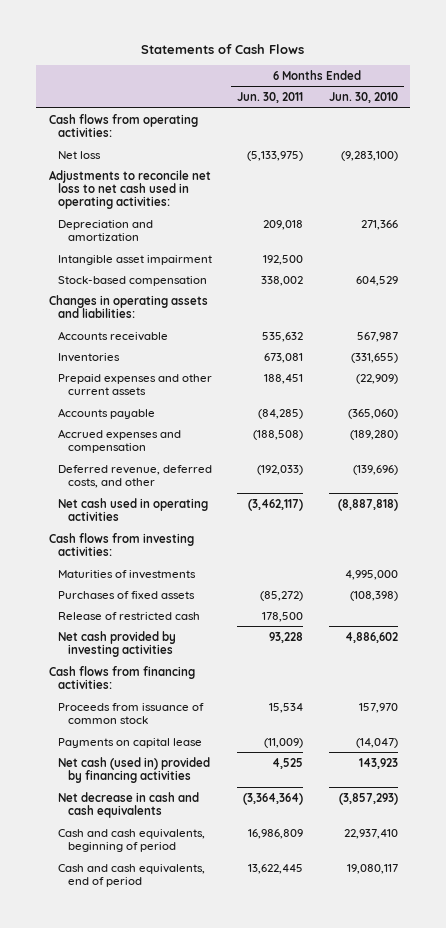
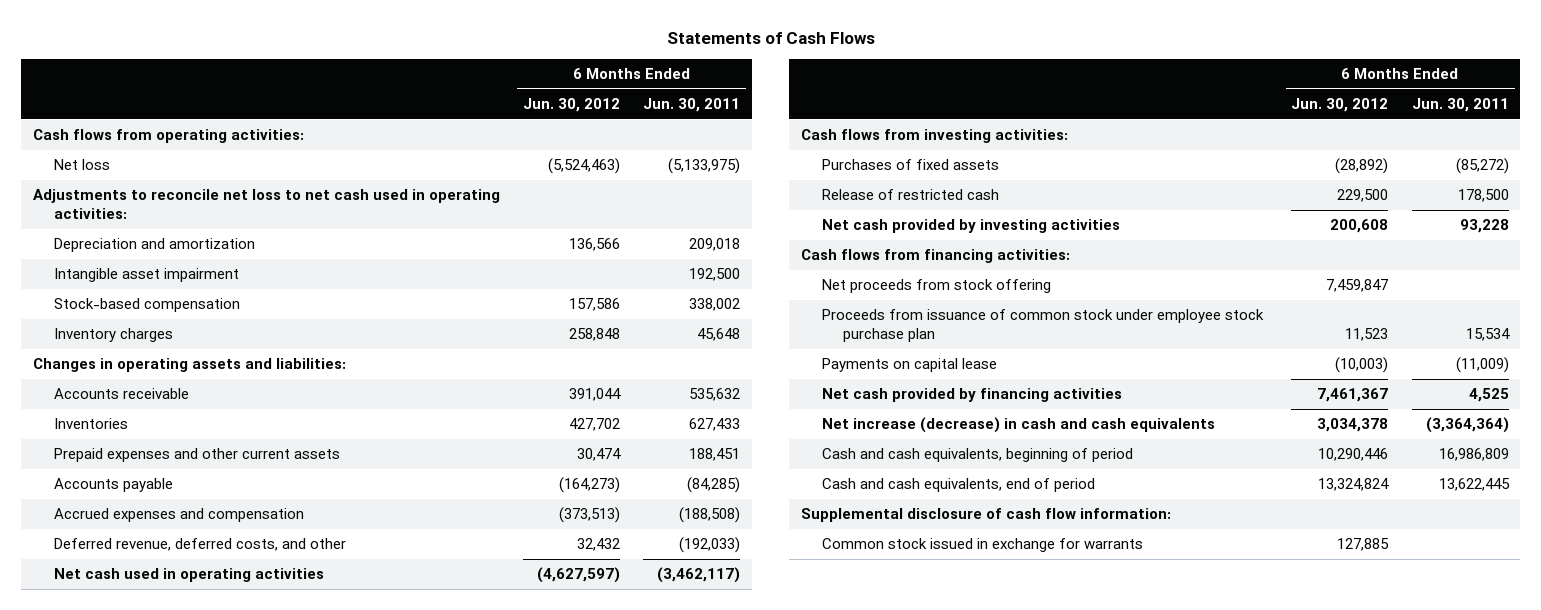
[328,92,398,104] Jun. 30, 2010 -> none
none -> [522,98,620,113] Jun. 30, 2012
none -> [53,328,173,343] Inventory charges
[264,352,304,363] 673,081 -> [689,418,741,432] 627,433
[58,569,197,579] Maturities of investments -> none
none -> [822,279,1052,294] Net proceeds from stock offering
[58,702,205,725] Proceeds from issuance of common stock -> [822,309,1265,343] Proceeds from issuance of common stock under employee stock purchase plan
[58,756,211,784] Net cash (used in) provided by financing activities -> [822,388,1123,403] Net cash provided by financing activities
[58,791,200,819] Net decrease in cash and cash equivalents -> [822,417,1216,434] Net increase (decrease) in cash and cash equivalents
none -> [801,508,1172,523] Supplemental disclosure of cash flow information:
none -> [822,538,1144,553] Common stock issued in exchange for warrants

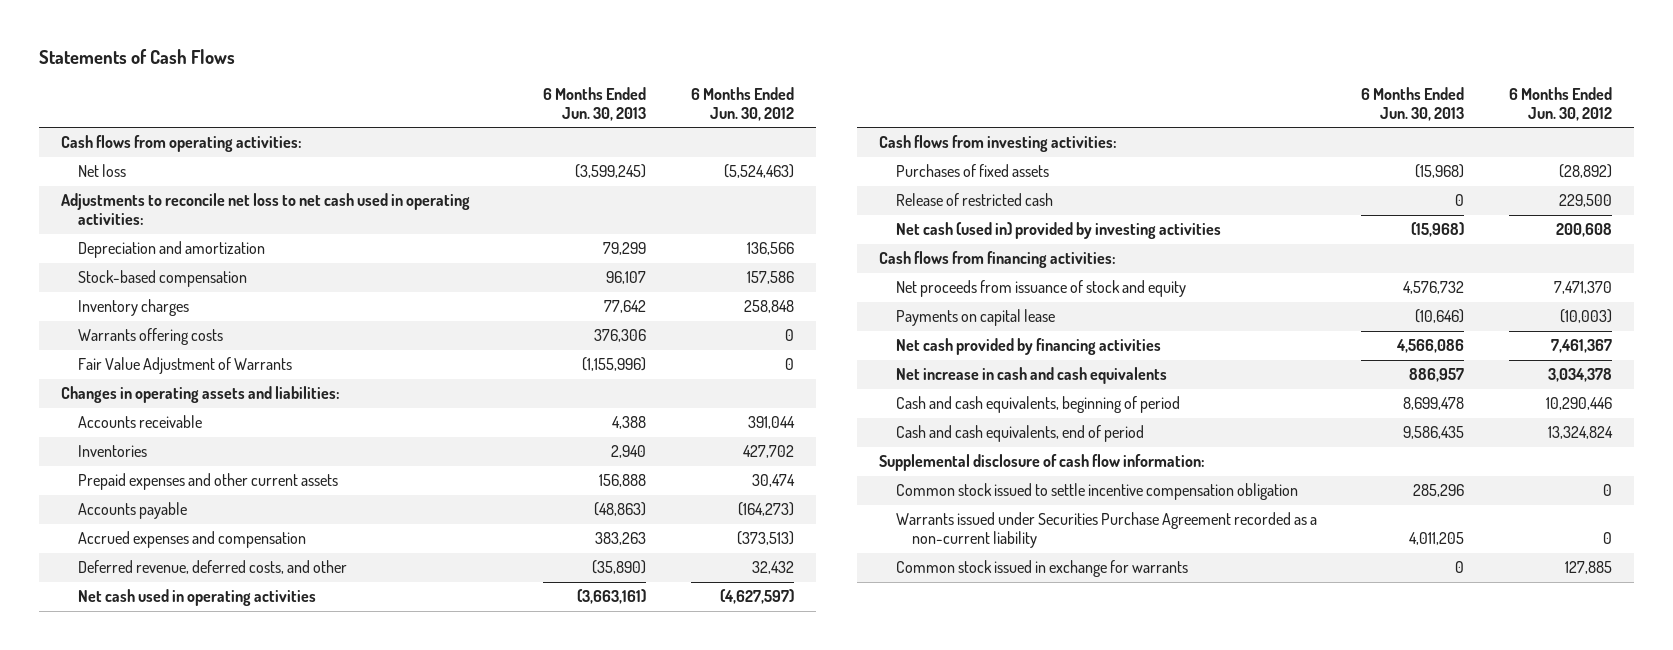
[643,98,741,113] Jun. 30, 2011 -> none
none -> [543,87,647,122] 6 Months Ended Jun. 30, 2013
[53,268,239,283] Intangible asset impairment -> none
none -> [77,328,223,346] Warrants offering costs
none -> [77,357,292,375] Fair Value Adjustment of Warrants
[822,219,1121,234] Net cash provided by investing activities -> [895,222,1221,240] Net cash (used in) provided by investing activities
[822,309,1265,343] Proceeds from issuance of common stock under employee stock purchase plan -> none
[822,279,1052,294] Net proceeds from stock offering -> [895,280,1186,298] Net proceeds from issuance of stock and equity
[1326,279,1389,293] 7,459,847 -> [1554,281,1613,295] 7,471,370
[822,417,1216,434] Net increase (decrease) in cash and cash equivalents -> [895,367,1167,385] Net increase in cash and cash equivalents
none -> [895,483,1298,501] Common stock issued to settle incentive compensation obligation
none -> [895,512,1317,549] Warrants issued under Securities Purchase Agreement recorded as a non-current liability

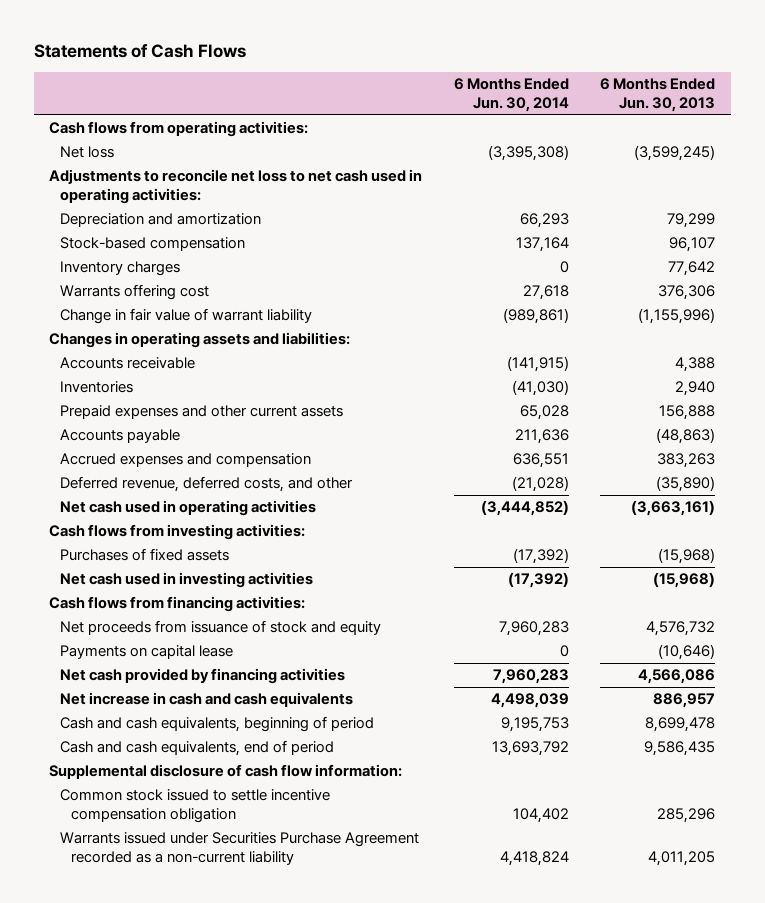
[691,87,795,122] 6 Months Ended Jun. 30, 2012 -> none
none -> [453,78,569,113] 6 Months Ended Jun. 30, 2014
[77,328,223,346] Warrants offering costs -> [60,284,210,301] Warrants offering cost
[77,357,292,375] Fair Value Adjustment of Warrants -> [60,308,313,325] Change in fair value of warrant liability
[895,193,1053,207] Release of restricted cash -> none
[895,222,1221,240] Net cash (used in) provided by investing activities -> [60,572,314,589] Net cash used in investing activities
[895,560,1188,578] Common stock issued in exchange for warrants -> none

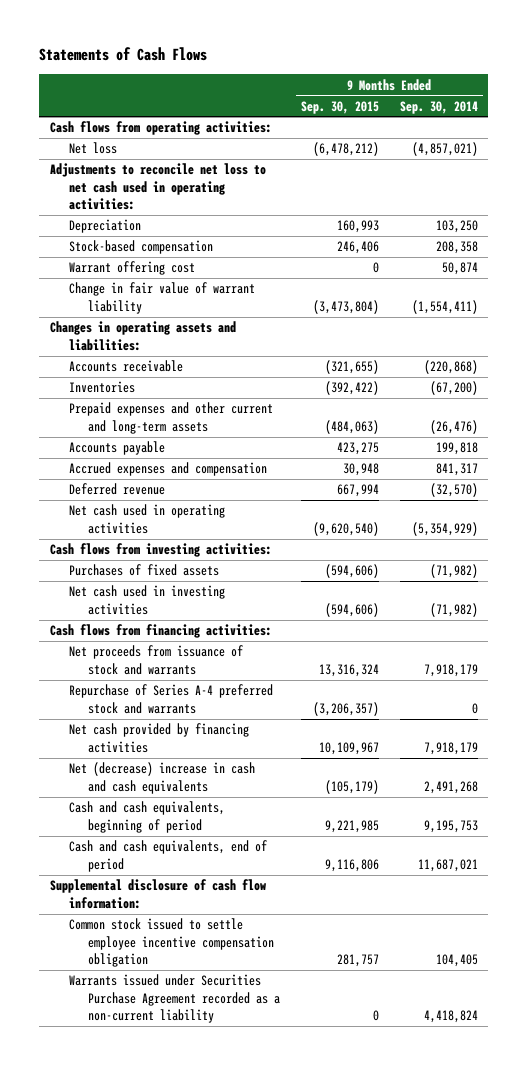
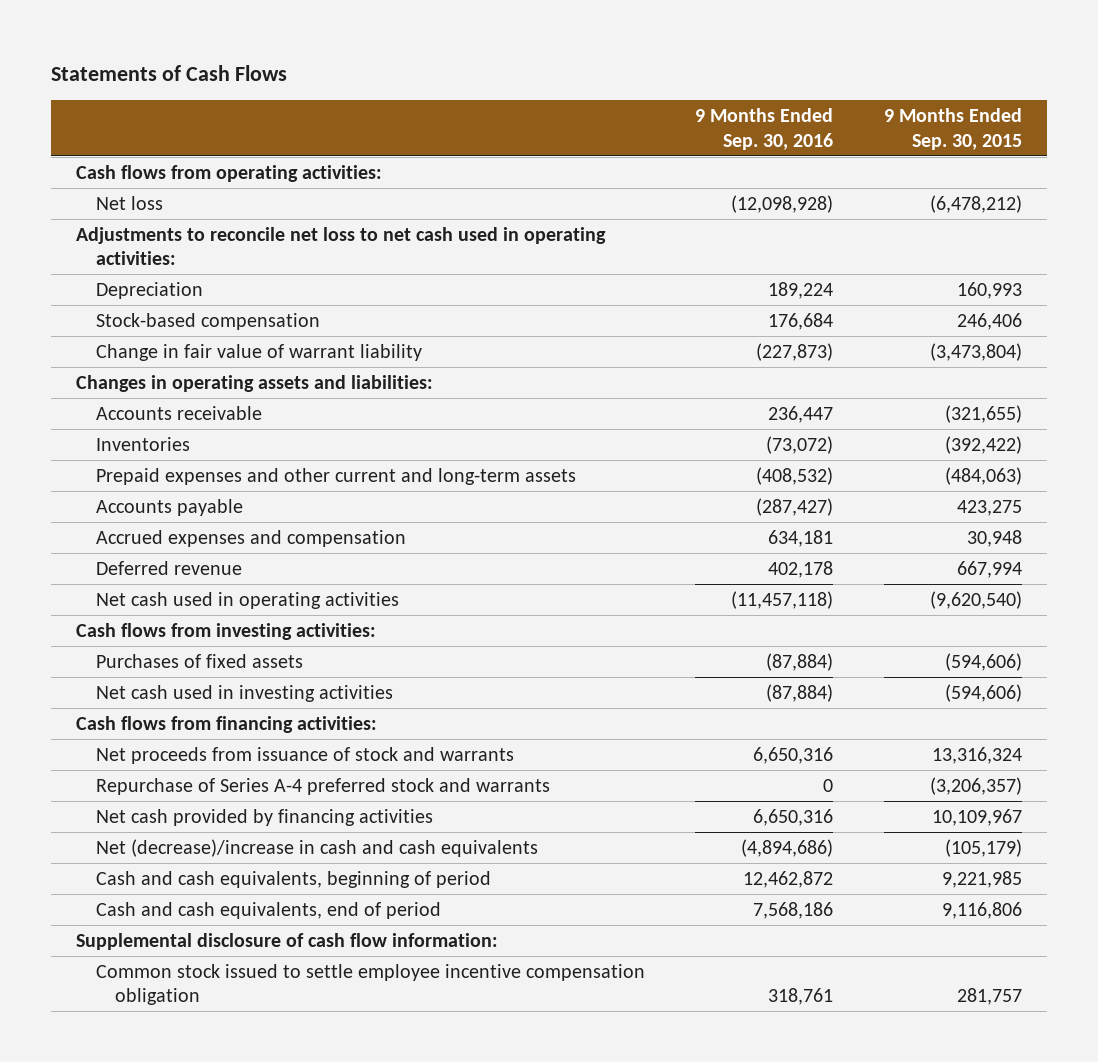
[399,100,478,114] Sep. 30, 2014 -> none
none -> [695,108,834,150] 9 Months Ended Sep. 30, 2016
[68,261,195,276] Warrant offering cost -> none
[68,762,255,794] Net (decrease) increase in cash and cash equivalents -> [95,838,538,857] Net (decrease)/increase in cash and cash equivalents
[68,974,280,1024] Warrants issued under Securities Purchase Agreement recorded as a non-current liability -> none

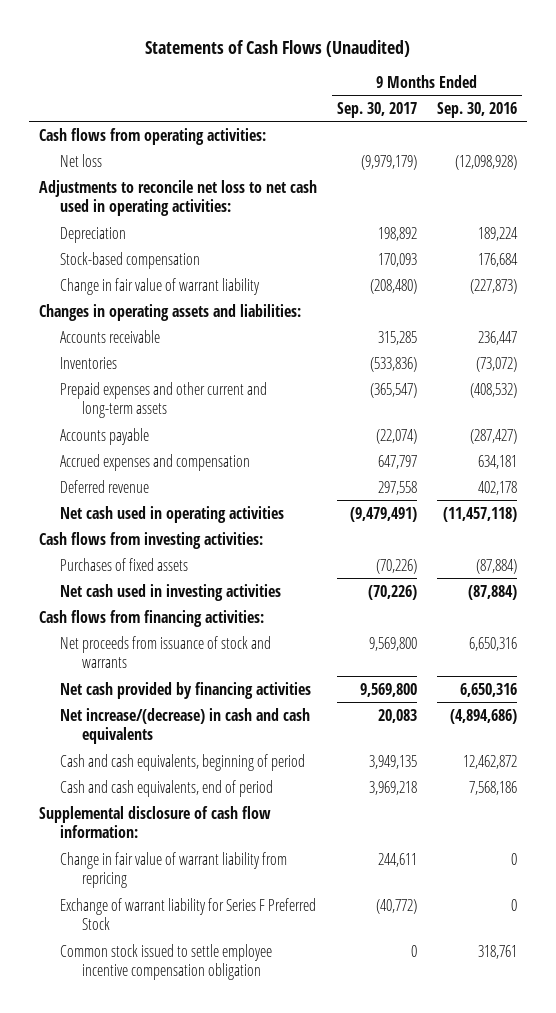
[51,65,288,82] Statements of Cash Flows -> [145,39,411,57] Statements of Cash Flows (Unaudited)
[883,108,1022,150] 9 Months Ended Sep. 30, 2015 -> none
none -> [337,101,418,118] Sep. 30, 2017
[95,777,550,795] Repurchase of Series A-4 preferred stock and warrants -> none
[95,838,538,857] Net (decrease)/increase in cash and cash equivalents -> [60,707,311,745] Net increase/(decrease) in cash and cash equivalents
none -> [60,851,288,889] Change in fair value of warrant liability from repricing
none -> [60,897,317,931] Exchange of warrant liability for Series F Preferred Stock

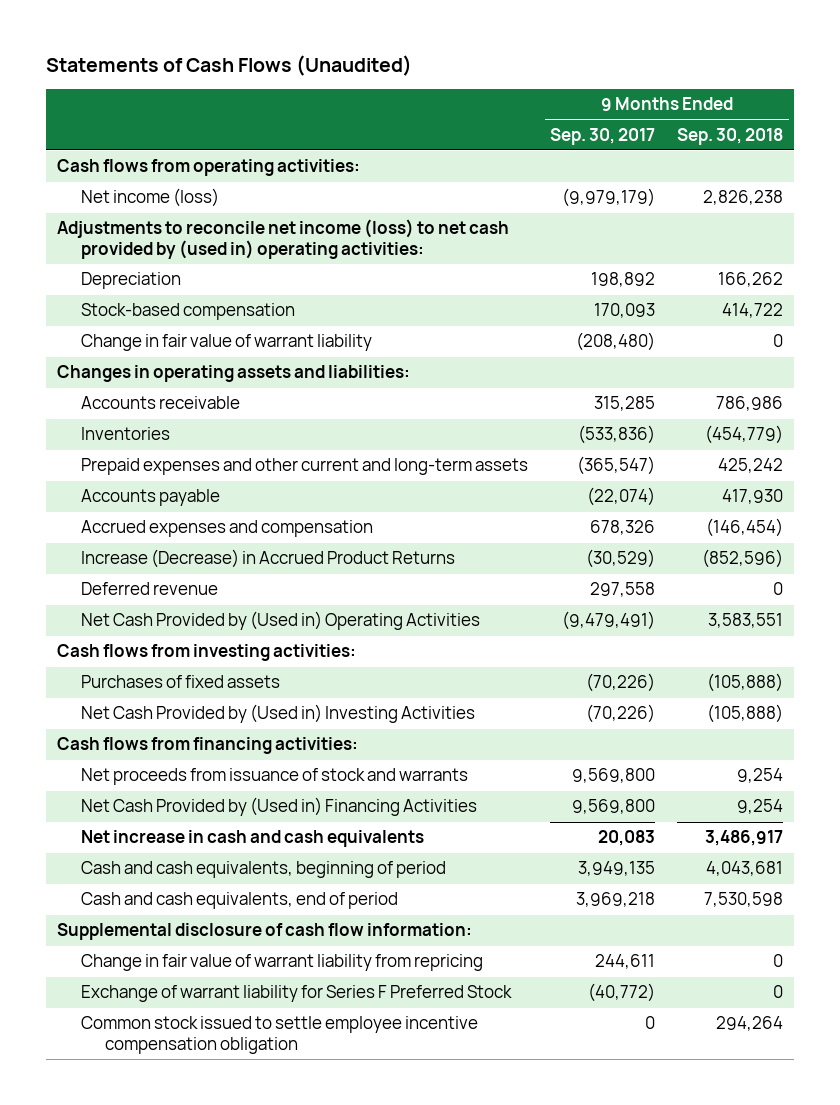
[437,101,518,118] Sep. 30, 2016 -> none
none -> [677,127,784,145] Sep. 30, 2018
[60,153,103,167] Net loss -> [80,188,219,208] Net income (loss)
[39,179,318,217] Adjustments to reconcile net loss to net cash used in operating activities: -> [56,219,509,259] Adjustments to reconcile net income (loss) to net cash provided by (used in) operating activities:
[378,454,418,469] 647,797 -> [590,520,656,536] 678,326
none -> [80,549,455,569] Increase (Decrease) in Accrued Product Returns
[60,505,285,523] Net cash used in operating activities -> [80,611,480,631] Net Cash Provided by (Used in) Operating Activities
[60,583,282,601] Net cash used in investing activities -> [80,704,475,724] Net Cash Provided by (Used in) Investing Activities
[60,681,312,699] Net cash provided by financing activities -> [80,797,477,817] Net Cash Provided by (Used in) Financing Activities
[60,707,311,745] Net increase/(decrease) in cash and cash equivalents -> [80,830,424,848] Net increase in cash and cash equivalents

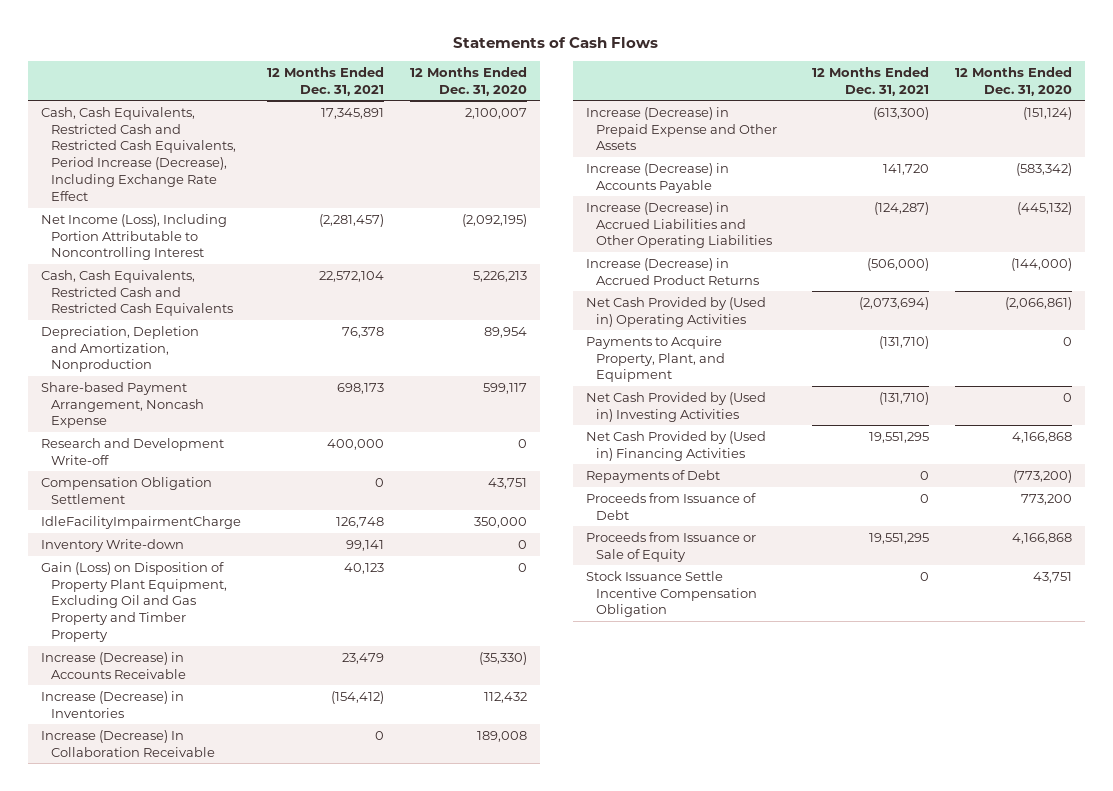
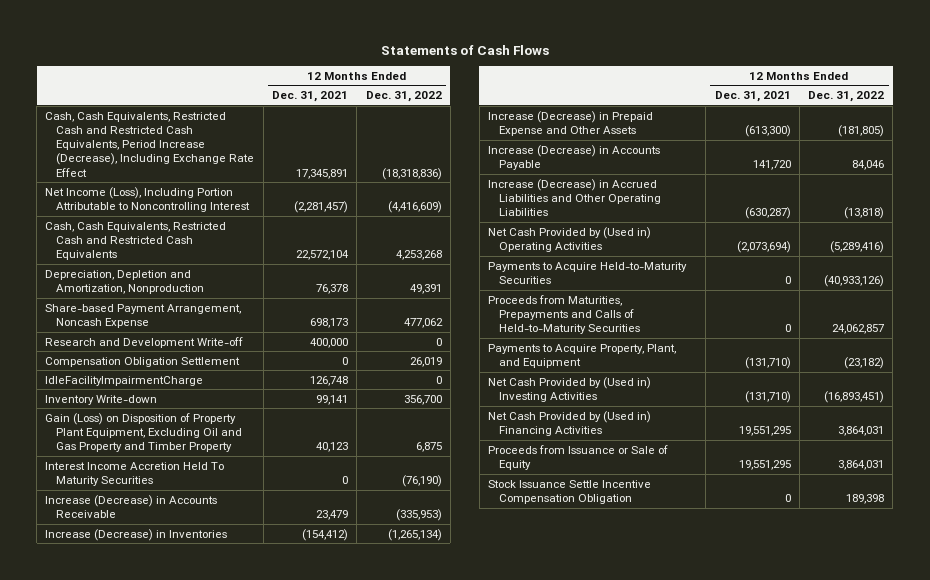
[410,66,528,96] 12 Months Ended Dec. 31, 2020 -> none
none -> [365,91,442,103] Dec. 31, 2022
none -> [45,461,225,486] Interest Income Accretion Held To Maturity Securities
[40,729,215,757] Increase (Decrease) In Collaboration Receivable -> none
[585,257,759,285] Increase (Decrease) in Accrued Product Returns -> none
[873,201,929,215] (124,287) -> [744,207,791,220] (630,287)
none -> [488,261,688,284] Payments to Acquire Held-to-Maturity Securities
none -> [488,294,641,335] Proceeds from Maturities, Prepayments and Calls of Held-to-Maturity Securities
[585,469,720,483] Repayments of Debt -> none
[585,492,756,520] Proceeds from Issuance of Debt -> none

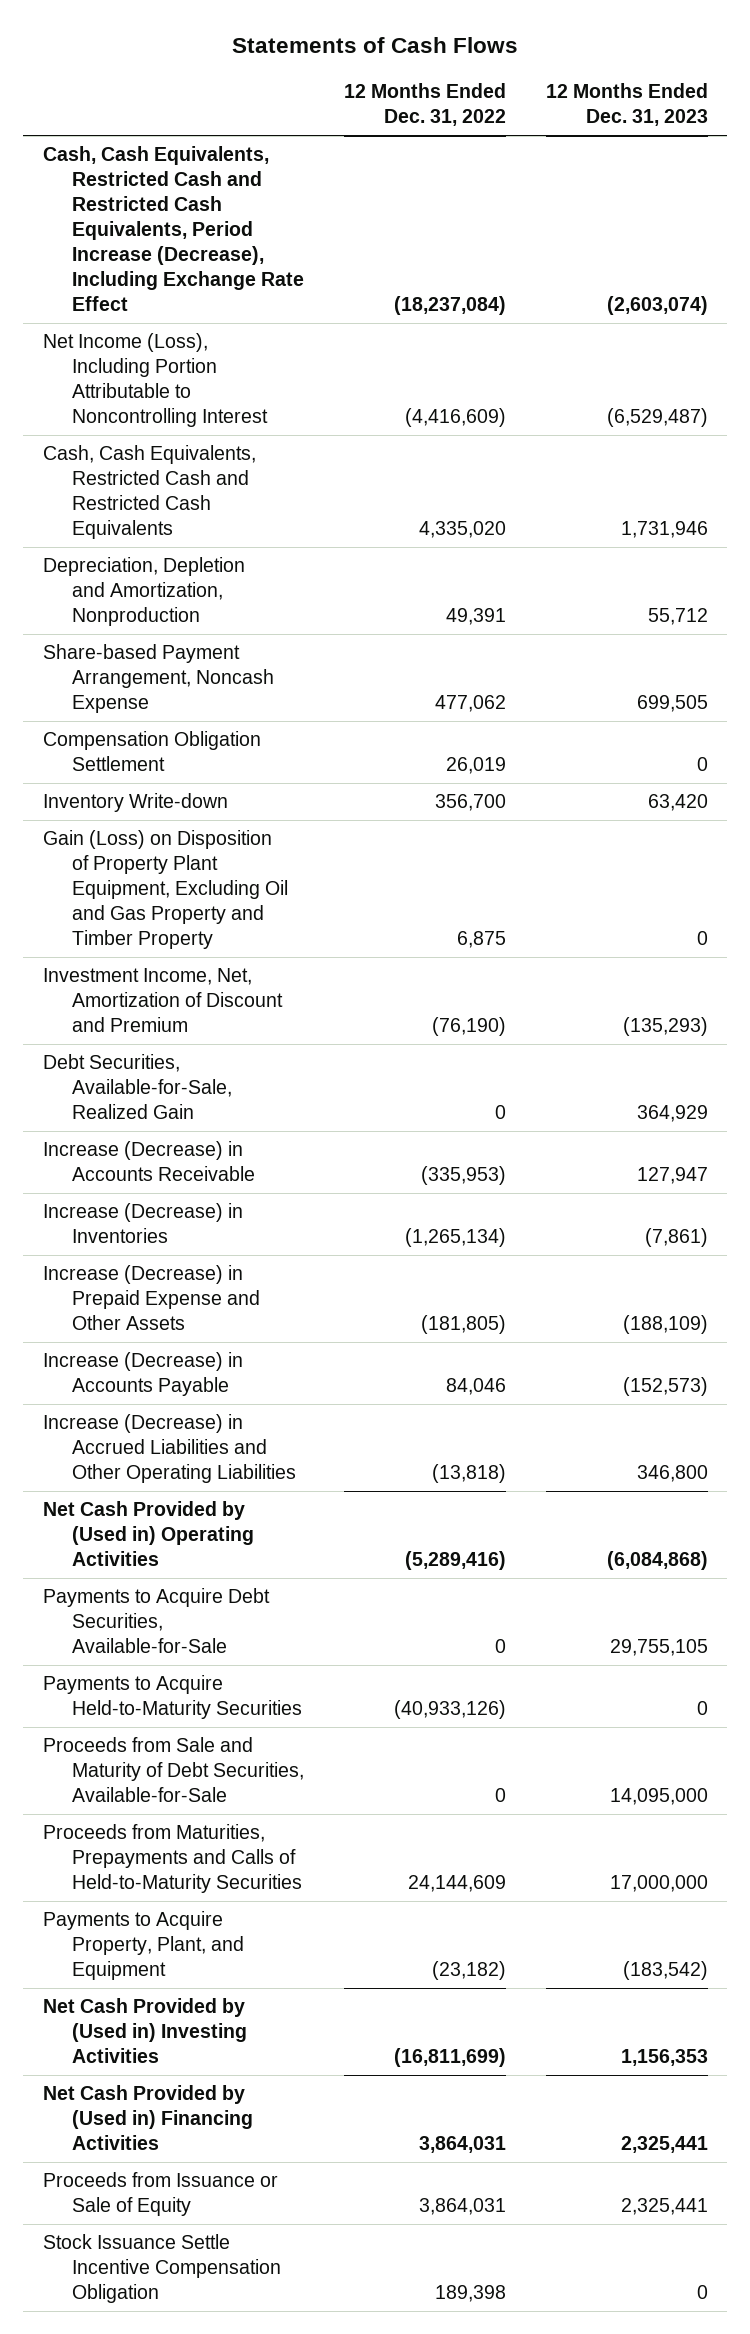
[272,91,349,103] Dec. 31, 2021 -> none
none -> [545,83,708,127] 12 Months Ended Dec. 31, 2023
[381,167,442,180] (18,318,836) -> [393,296,506,316] (18,237,084)
[395,250,442,261] 4,253,268 -> [418,521,506,539] 4,335,020
[45,336,244,348] Research and Development Write-off -> none
[45,375,204,386] IdleFacilityImpairmentCharge -> none
[45,461,225,486] Interest Income Accretion Held To Maturity Securities -> [42,968,284,1033] Investment Income, Net, Amortization of Discount and Premium
none -> [42,1054,233,1120] Debt Securities, Available-for-Sale, Realized Gain
none -> [42,1588,270,1654] Payments to Acquire Debt Securities, Available-for-Sale
none -> [42,1737,305,1803] Proceeds from Sale and Maturity of Debt Securities, Available-for-Sale
[832,324,885,335] 24,062,857 -> [407,1875,506,1893] 24,144,609
[824,390,885,403] (16,893,451) -> [393,2048,506,2068] (16,811,699)

